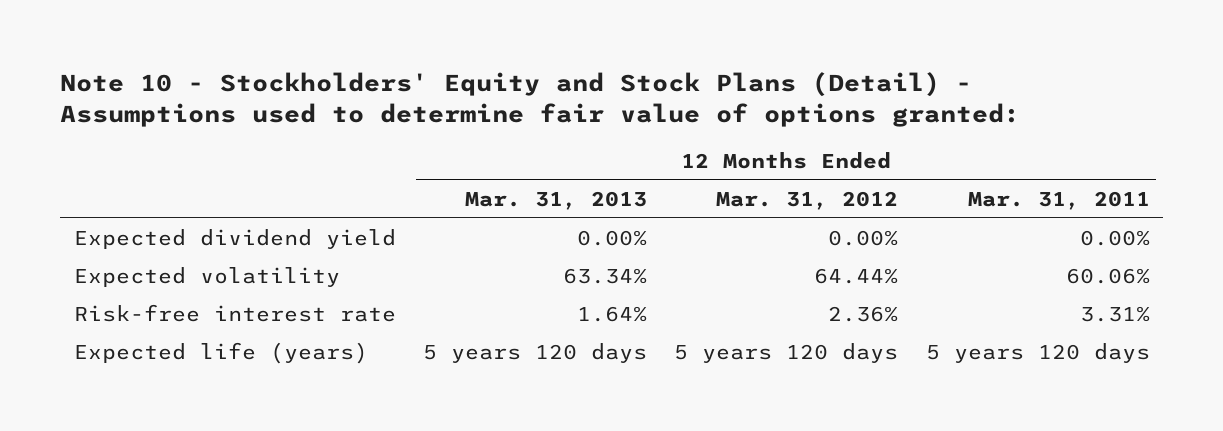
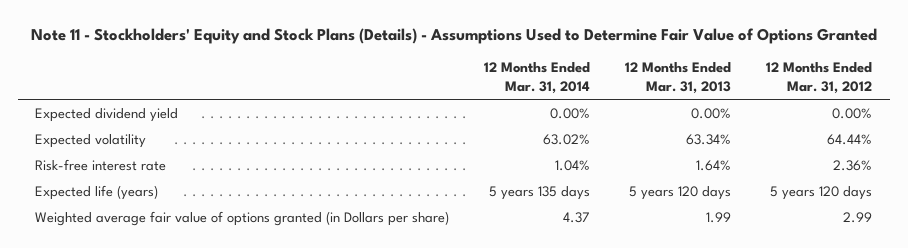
[60,72,1021,128] Note 10 - Stockholders' Equity and Stock Plans (Detail) - Assumptions used to determine fair value of options granted: -> [30,28,877,45] Note 11 - Stockholders' Equity and Stock Plans (Details) - Assumptions Used to Determine Fair Value of Options Granted
[967,190,1150,210] Mar. 31, 2011 -> none
none -> [484,62,591,95] 12 Months Ended Mar. 31, 2014
none -> [35,210,450,226] Weighted average fair value of options granted (in Dollars per share)

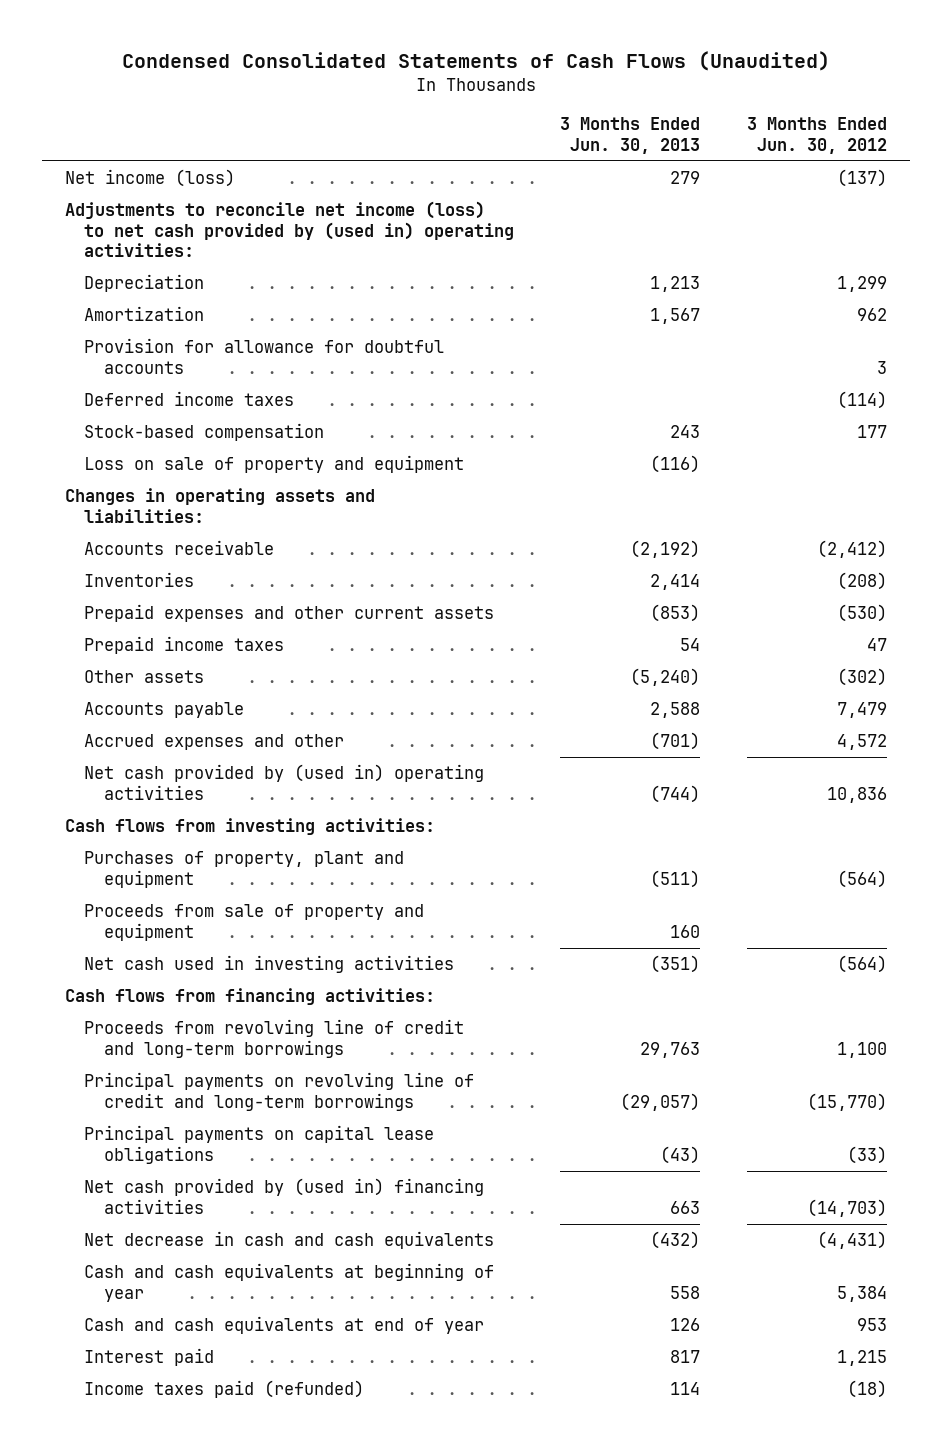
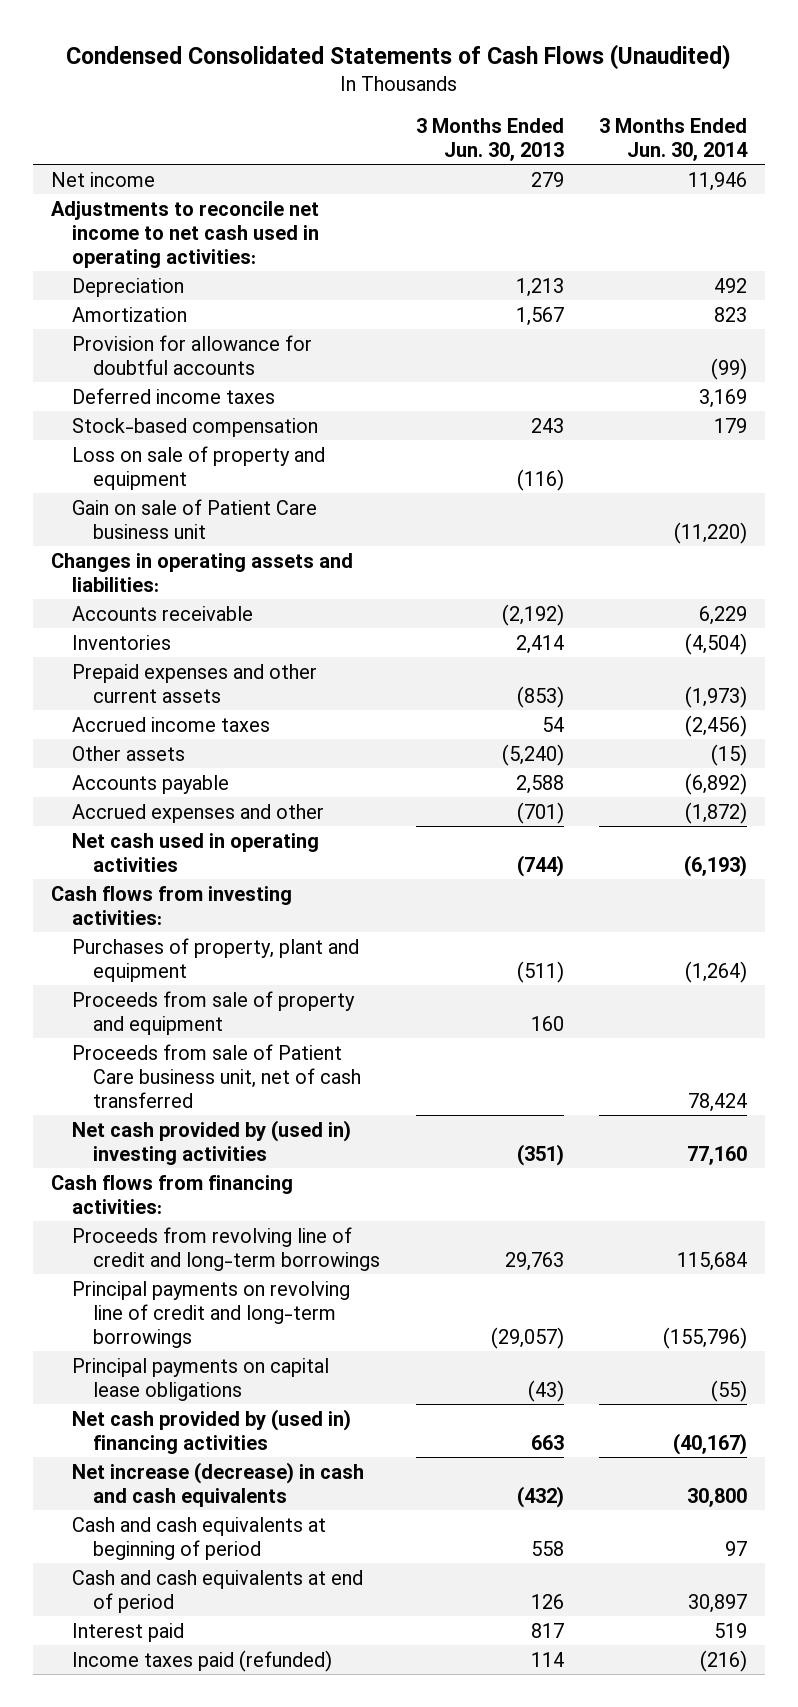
[746,117,887,154] 3 Months Ended Jun. 30, 2012 -> none
none -> [599,117,749,161] 3 Months Ended Jun. 30, 2014
[64,169,235,188] Net income (loss) -> [50,171,155,187] Net income
[64,201,515,258] Adjustments to reconcile net income (loss) to net cash provided by (used in) operating activities: -> [50,200,319,268] Adjustments to reconcile net income to net cash used in operating activities:
none -> [71,498,317,539] Gain on sale of Patient Care business unit
[84,636,285,655] Prepaid income taxes -> [71,716,270,732] Accrued income taxes
[84,764,485,800] Net cash provided by (used in) operating activities -> [71,832,319,872] Net cash used in operating activities
none -> [71,1043,362,1108] Proceeds from sale of Patient Care business unit, net of cash transferred
[84,955,455,974] Net cash used in investing activities -> [71,1119,351,1165] Net cash provided by (used in) investing activities
[84,1231,495,1250] Net decrease in cash and cash equivalents -> [71,1461,364,1507] Net increase (decrease) in cash and cash equivalents
[84,1263,495,1302] Cash and cash equivalents at beginning of year -> [71,1516,326,1560] Cash and cash equivalents at beginning of period
[84,1316,485,1335] Cash and cash equivalents at end of year -> [71,1569,363,1613] Cash and cash equivalents at end of period

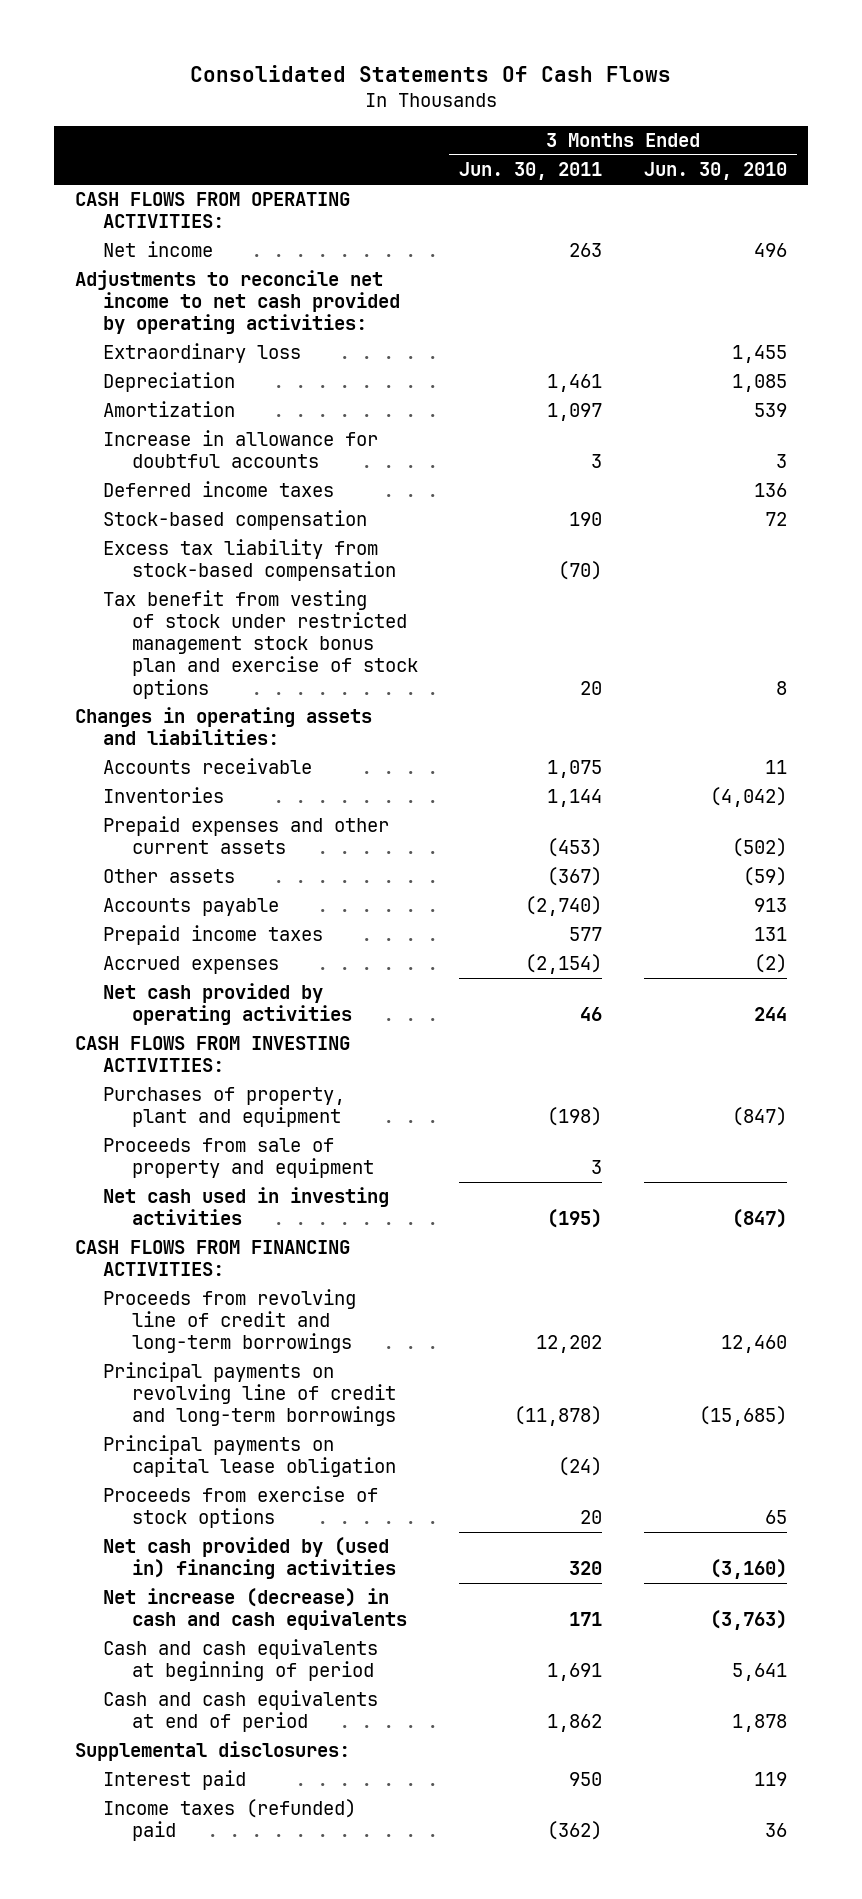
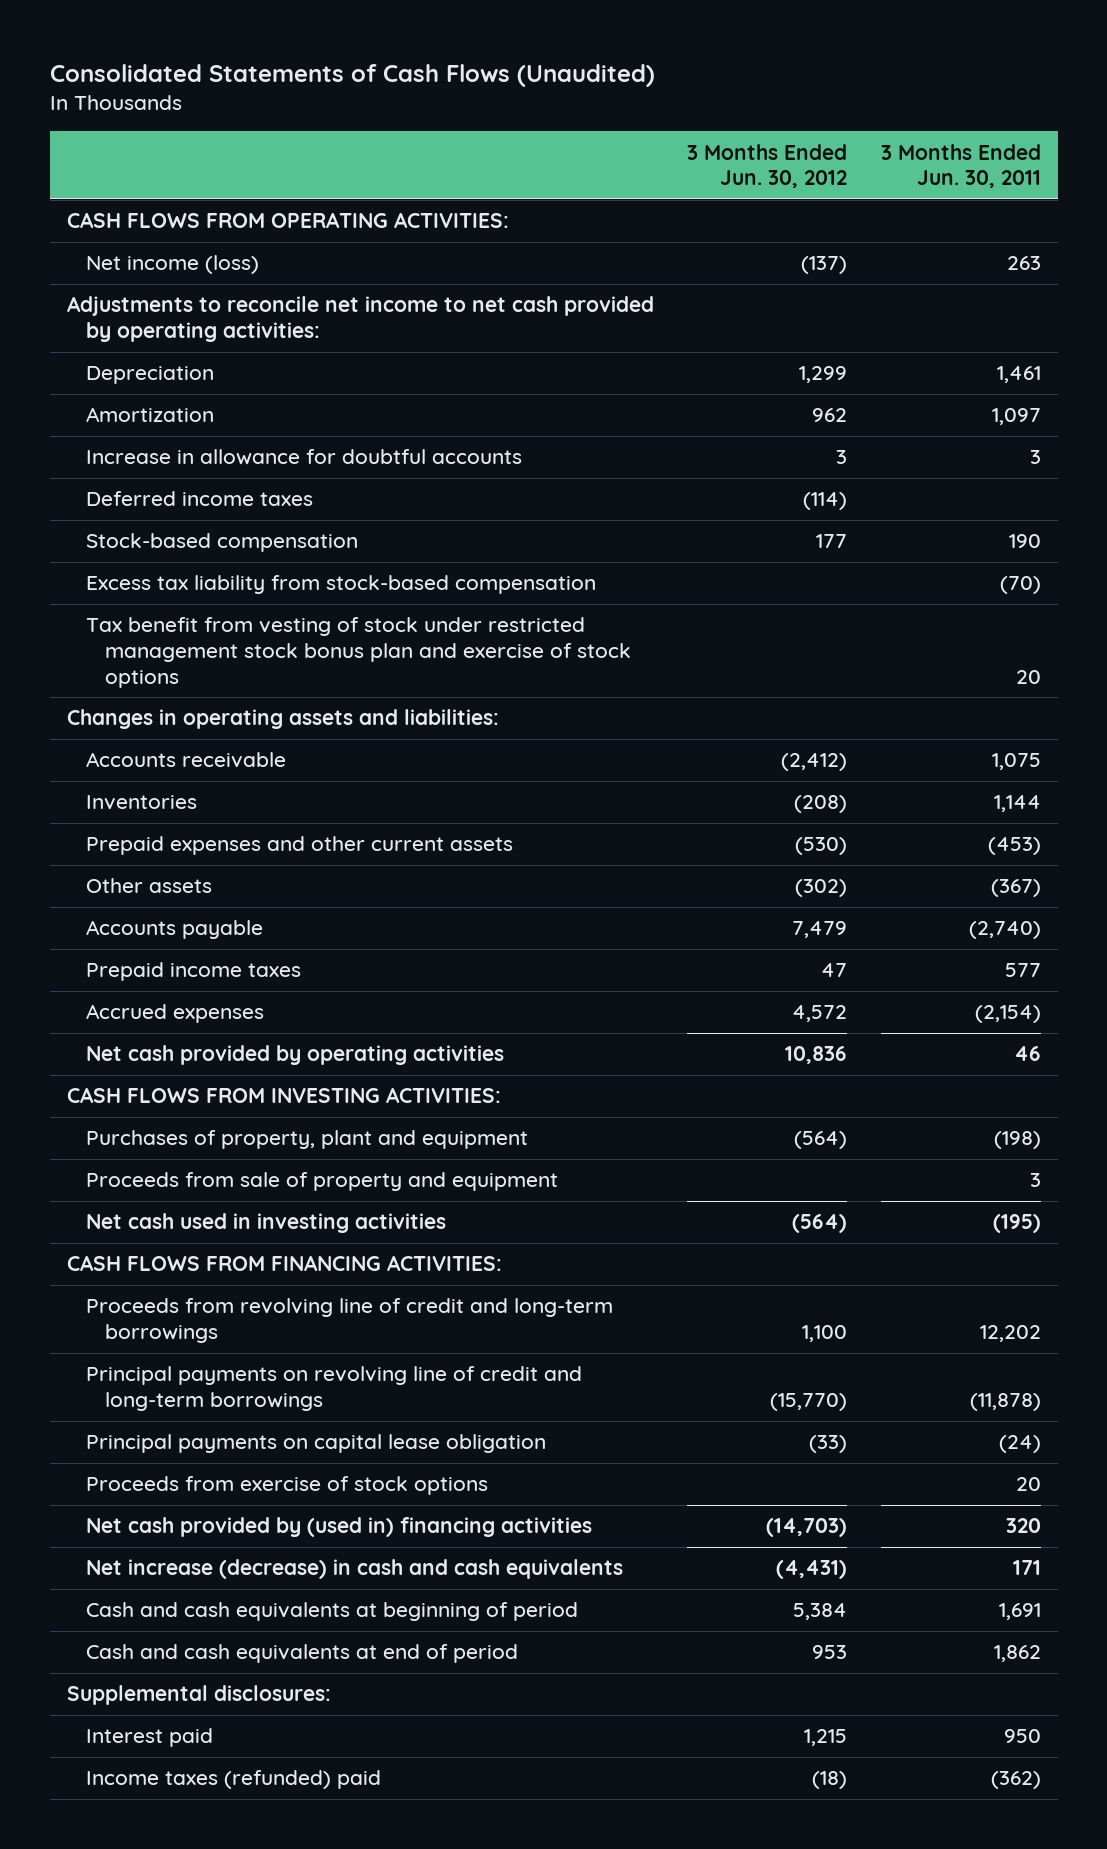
[189,65,671,83] Consolidated Statements Of Cash Flows -> [49,64,655,88] Consolidated Statements of Cash Flows (Unaudited)
[643,162,787,181] Jun. 30, 2010 -> none
none -> [687,143,848,189] 3 Months Ended Jun. 30, 2012
[103,241,214,258] Net income -> [85,255,259,275] Net income (loss)
[103,343,302,364] Extraordinary loss -> none

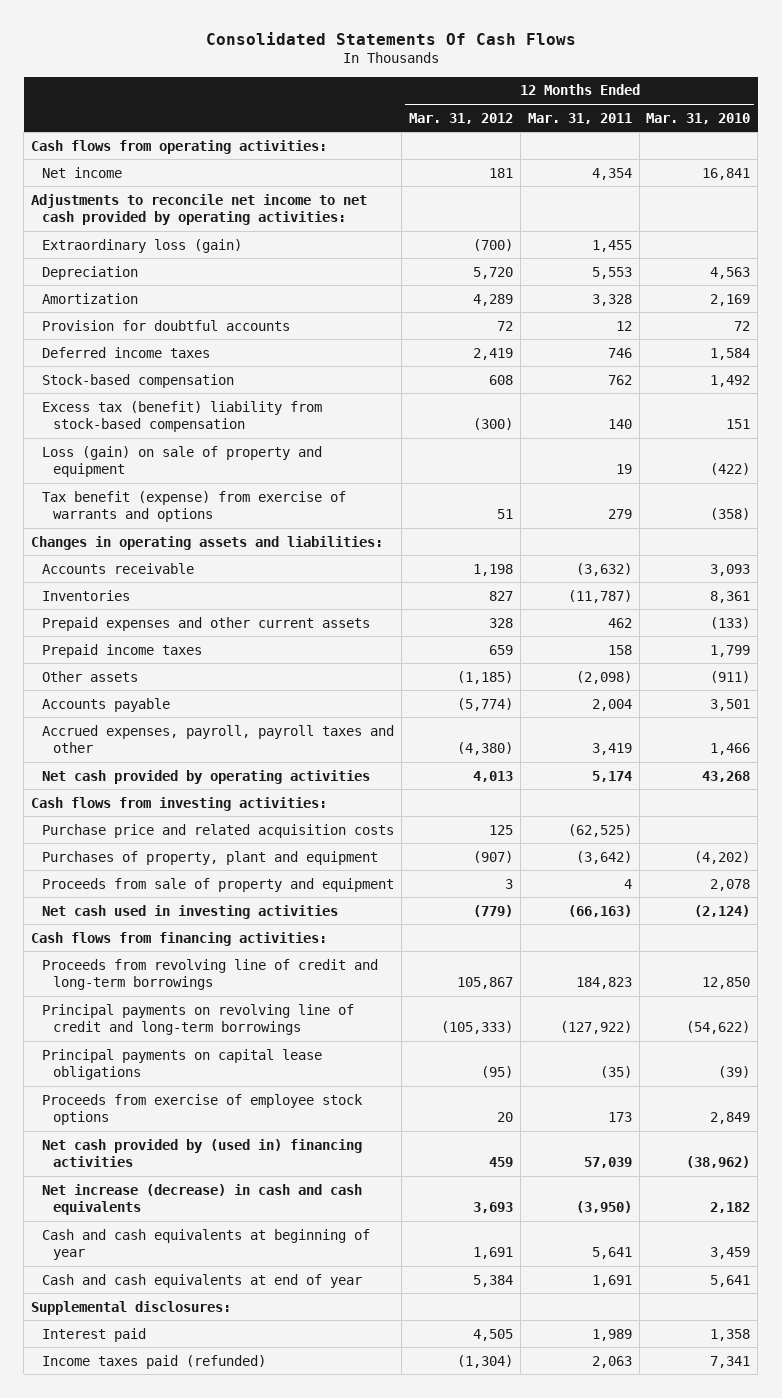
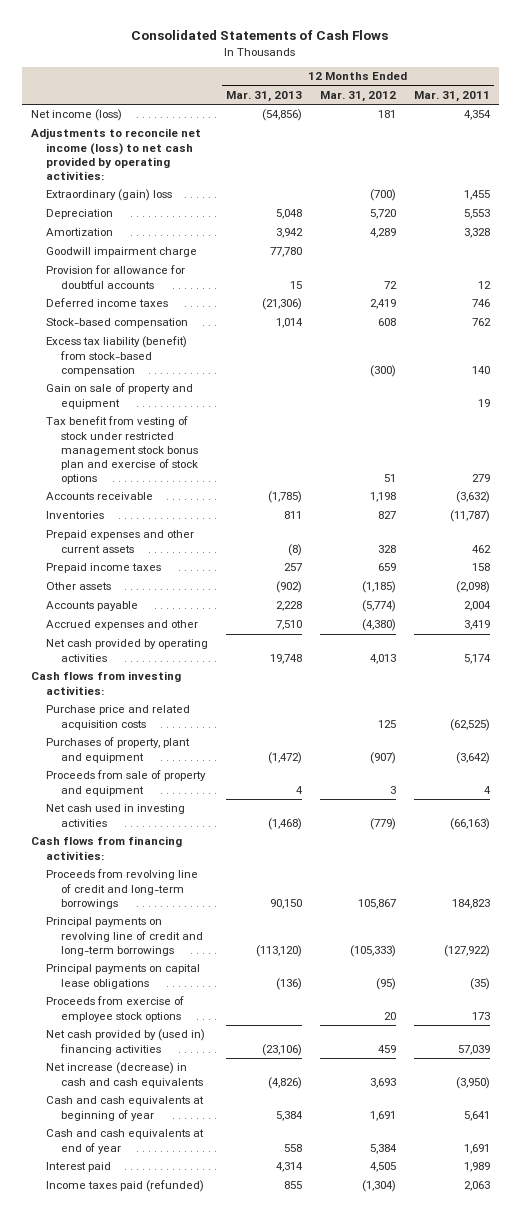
[205,31,576,45] Consolidated Statements Of Cash Flows -> [131,29,389,40] Consolidated Statements of Cash Flows
[646,112,751,124] Mar. 31, 2010 -> none
none -> [226,91,303,103] Mar. 31, 2013
[31,139,328,154] Cash flows from operating activities: -> none
[42,166,123,178] Net income -> [31,109,123,122] Net income (loss)
[31,193,368,226] Adjustments to reconcile net income to net cash provided by operating activities: -> [31,128,202,180] Adjustments to reconcile net income (loss) to net cash provided by operating activities:
[42,238,243,253] Extraordinary loss (gain) -> [46,189,173,202] Extraordinary (gain) loss
none -> [46,247,198,258] Goodwill impairment charge
[42,319,291,331] Provision for doubtful accounts -> [46,265,186,289] Provision for allowance for doubtful accounts
[31,535,384,550] Changes in operating assets and liabilities: -> none
[42,400,323,433] Excess tax (benefit) liability from stock-based compensation -> [46,336,188,376] Excess tax liability (benefit) from stock-based compensation
[42,445,323,478] Loss (gain) on sale of property and equipment -> [46,383,194,409] Gain on sale of property and equipment
[42,490,347,523] Tax benefit (expense) from exercise of warrants and options -> [46,416,199,484] Tax benefit from vesting of stock under restricted management stock bonus plan and exercise of stock options
[42,724,395,754] Accrued expenses, payroll, payroll taxes and other -> [46,620,199,631] Accrued expenses and other
[31,1300,232,1315] Supplemental disclosures: -> none

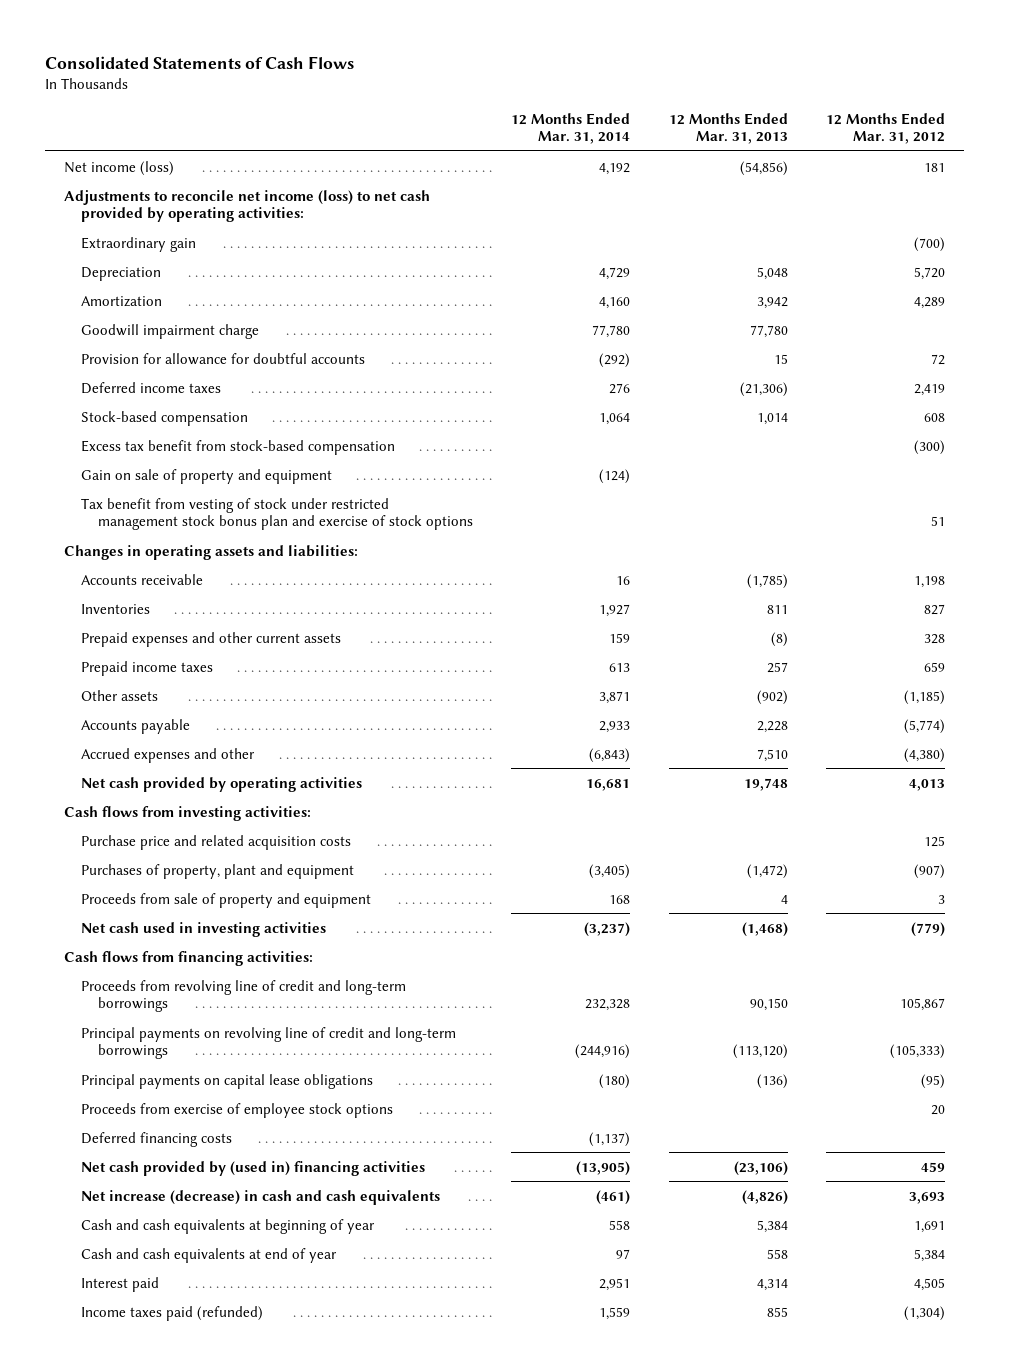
[413,91,490,103] Mar. 31, 2011 -> none
none -> [511,112,631,145] 12 Months Ended Mar. 31, 2014
[46,189,173,202] Extraordinary (gain) loss -> [81,236,197,252] Extraordinary gain
[46,336,188,376] Excess tax liability (benefit) from stock-based compensation -> [81,439,396,455] Excess tax benefit from stock-based compensation
none -> [64,544,359,560] Changes in operating assets and liabilities:
none -> [81,1131,233,1147] Deferred financing costs

